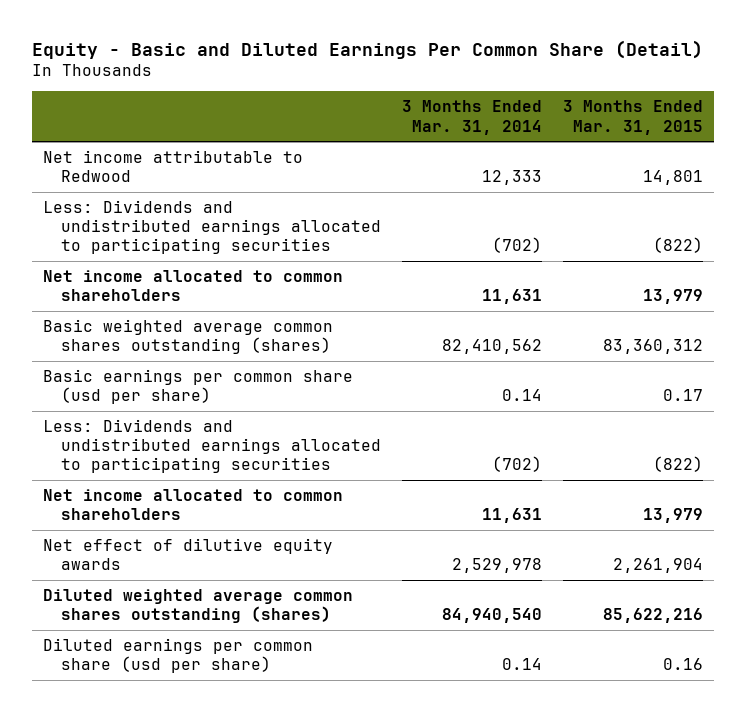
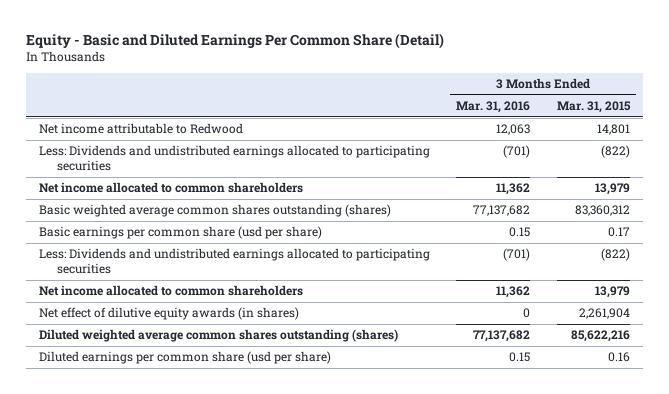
[401,100,542,135] 3 Months Ended Mar. 31, 2014 -> none
none -> [456,101,531,114] Mar. 31, 2016
[42,537,333,571] Net effect of dilutive equity awards -> [39,307,300,321] Net effect of dilutive equity awards (in shares)

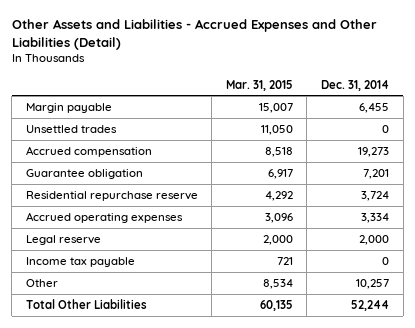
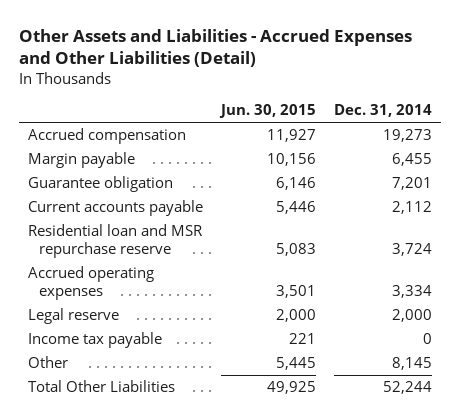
[225,79,293,91] Mar. 31, 2015 -> none
none -> [219,104,317,119] Jun. 30, 2015
[25,124,117,133] Unsettled trades -> none
[25,102,112,113] Margin payable -> [28,152,136,169] Margin payable
none -> [28,200,204,217] Current accounts payable
[25,190,198,201] Residential repurchase reserve -> [28,224,204,258] Residential loan and MSR repurchase reserve
[356,278,390,289] 10,257 -> [391,357,432,371] 8,145

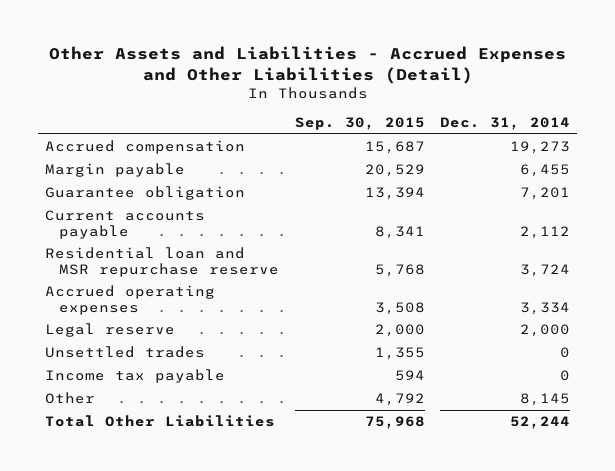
[219,104,317,119] Jun. 30, 2015 -> none
none -> [294,117,425,131] Sep. 30, 2015
none -> [45,345,206,358] Unsettled trades

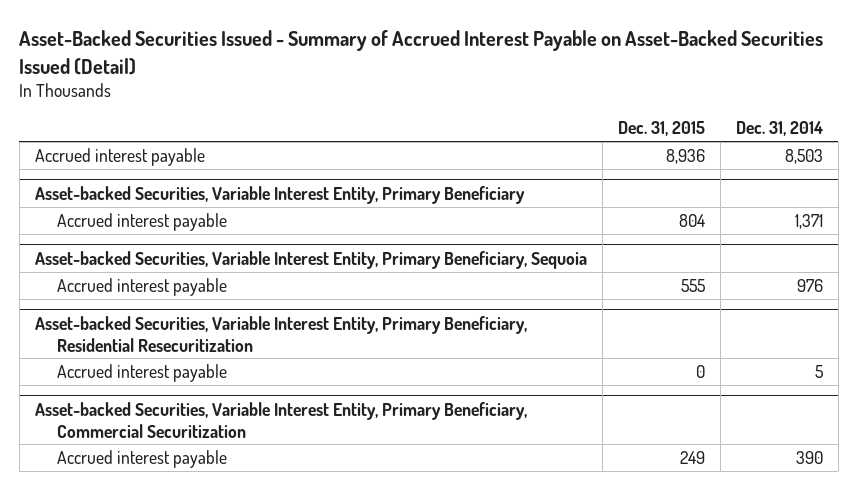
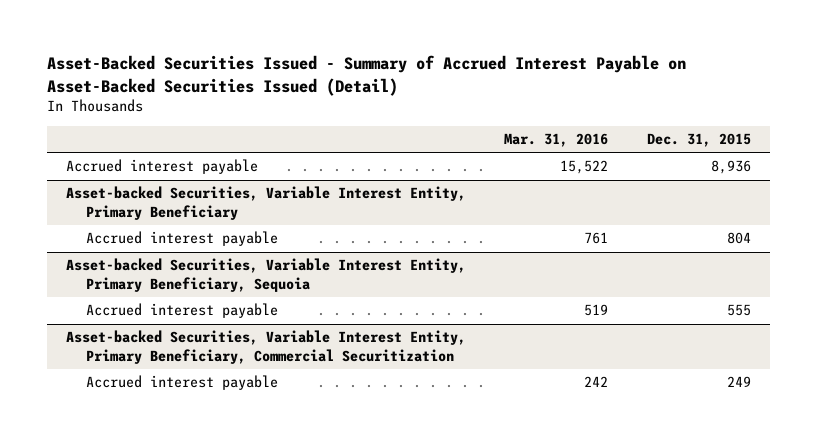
[735,121,823,137] Dec. 31, 2014 -> none
none -> [504,133,609,148] Mar. 31, 2016
[34,315,527,352] Asset-backed Securities, Variable Interest Entity, Primary Beneficiary, Residential Resecuritization -> none
[57,363,228,382] Accrued interest payable -> none

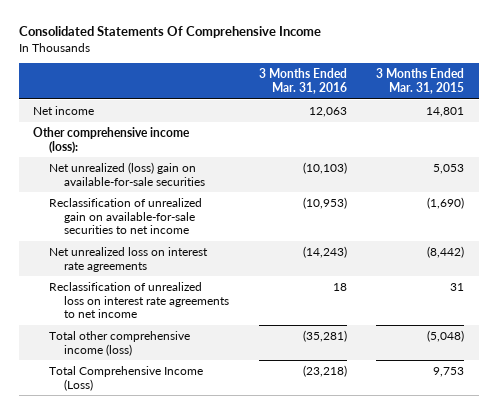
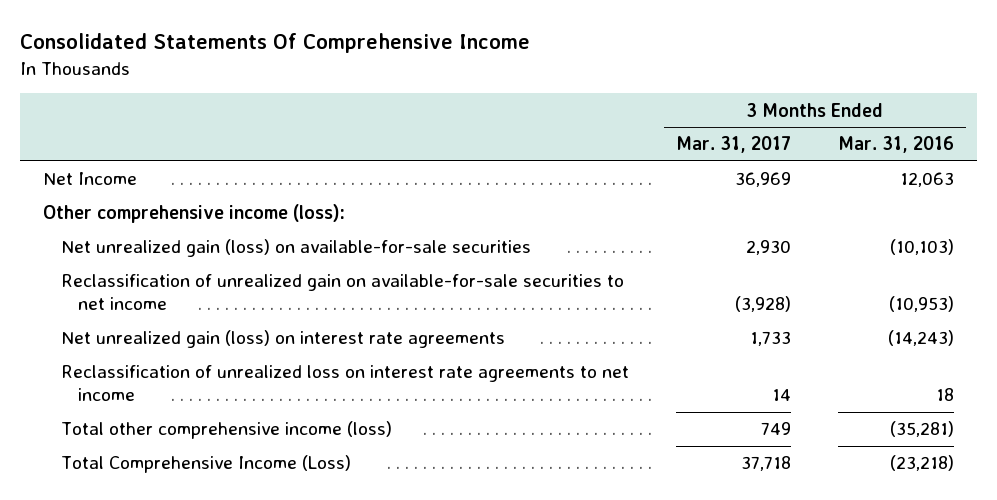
[376,68,465,95] 3 Months Ended Mar. 31, 2015 -> none
none -> [675,136,791,154] Mar. 31, 2017
[33,105,95,115] Net income -> [43,172,138,186] Net Income
[48,161,206,186] Net unrealized (loss) gain on available-for-sale securities -> [60,239,531,258] Net unrealized gain (loss) on available-for-sale securities
[48,246,208,272] Net unrealized loss on interest rate agreements -> [60,330,505,349] Net unrealized gain (loss) on interest rate agreements

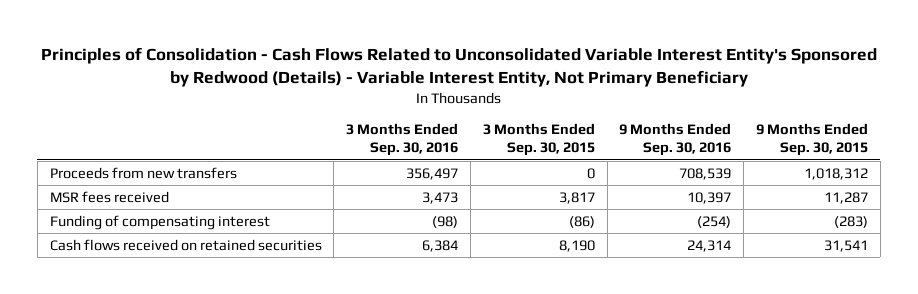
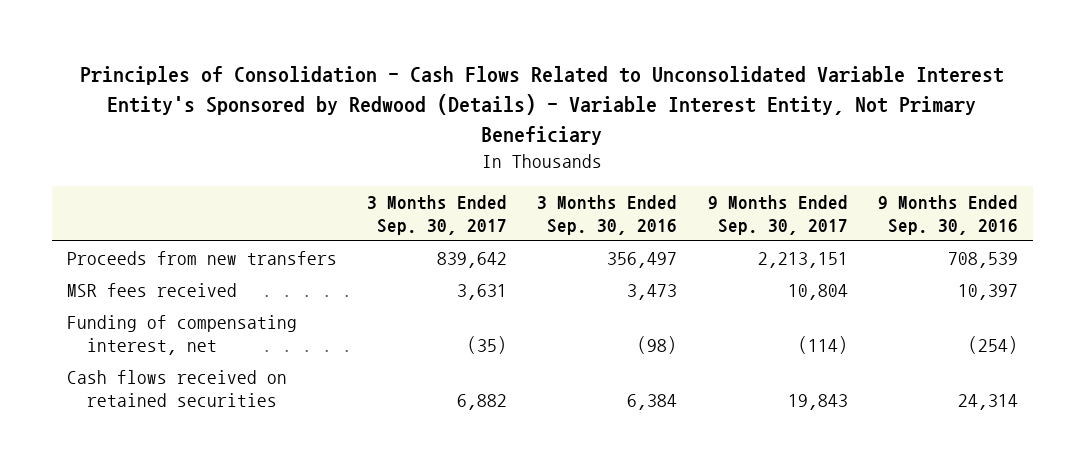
[482,123,595,157] 3 Months Ended Sep. 30, 2015 -> none
[756,123,869,157] 9 Months Ended Sep. 30, 2015 -> none
none -> [367,194,508,235] 3 Months Ended Sep. 30, 2017
none -> [707,194,848,235] 9 Months Ended Sep. 30, 2017
[49,214,270,230] Funding of compensating interest -> [66,315,297,356] Funding of compensating interest, net

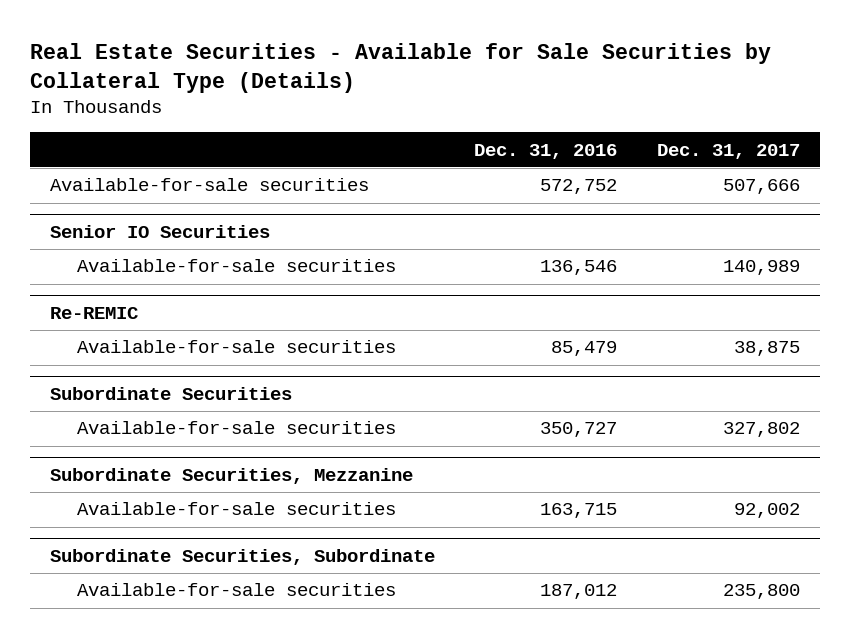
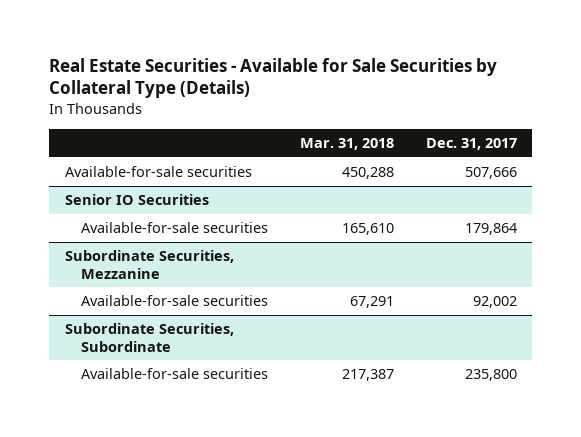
[474,143,618,159] Dec. 31, 2016 -> none
none -> [299,138,394,151] Mar. 31, 2018
[49,307,138,320] Re-REMIC -> none
[76,340,396,354] Available-for-sale securities -> none
[49,387,292,401] Subordinate Securities -> none
[76,421,396,435] Available-for-sale securities -> none
[723,260,801,276] 140,989 -> [464,223,517,236] 179,864

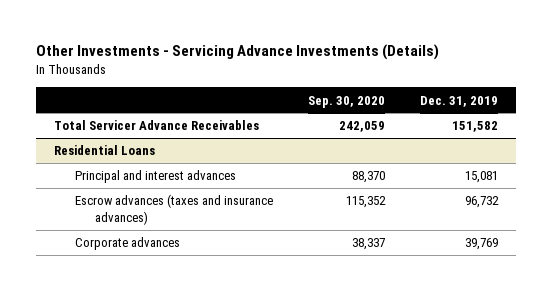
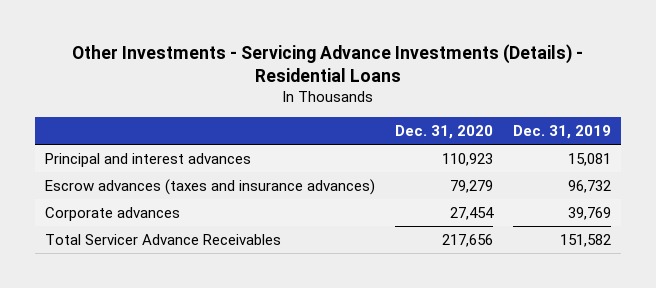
[36,44,440,61] Other Investments - Servicing Advance Investments (Details) -> [72,43,584,83] Other Investments - Servicing Advance Investments (Details) - Residential Loans
[307,95,385,108] Sep. 30, 2020 -> none
none -> [395,125,494,140] Dec. 31, 2020
[53,145,155,156] Residential Loans -> none
[53,120,259,131] Total Servicer Advance Receivables -> [45,233,282,245] Total Servicer Advance Receivables

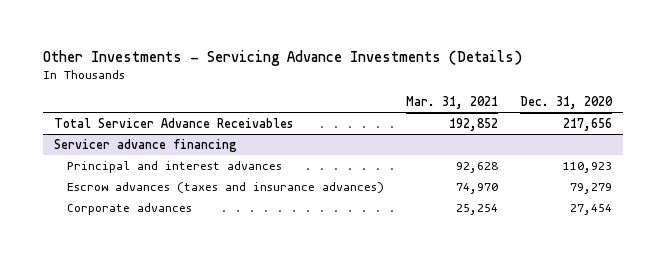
[72,43,584,83] Other Investments - Servicing Advance Investments (Details) - Residential Loans -> [43,50,523,67] Other Investments - Servicing Advance Investments (Details)
[513,125,612,140] Dec. 31, 2019 -> none
none -> [405,96,498,110] Mar. 31, 2021
[45,233,282,245] Total Servicer Advance Receivables -> [54,117,294,128] Total Servicer Advance Receivables
none -> [54,138,238,152] Servicer advance financing

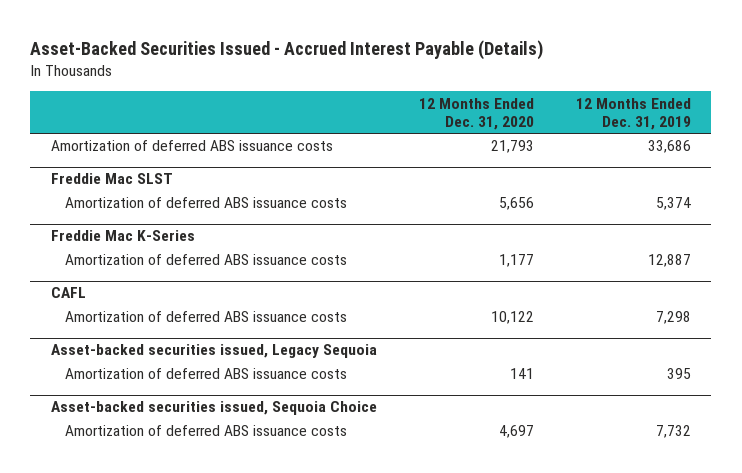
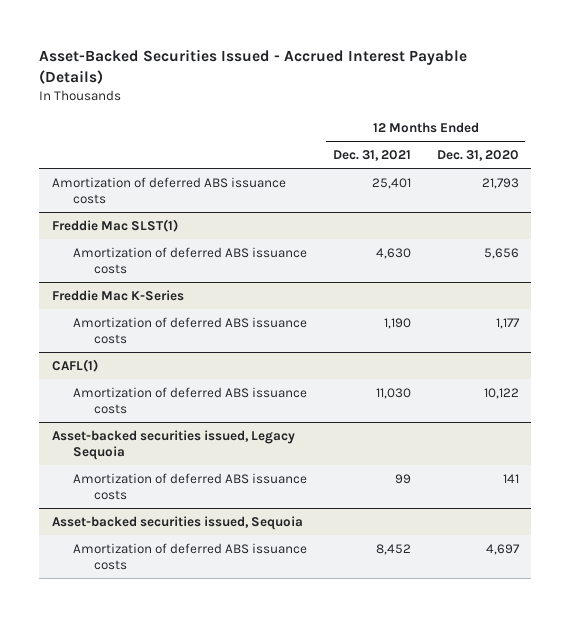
[575,97,691,130] 12 Months Ended Dec. 31, 2019 -> none
none -> [332,149,411,161] Dec. 31, 2021
[51,173,174,185] Freddie Mac SLST -> [52,218,179,232] Freddie Mac SLST(1)
[51,287,87,299] CAFL -> [52,358,99,372] CAFL(1)
[51,401,378,416] Asset-backed securities issued, Sequoia Choice -> [52,515,304,530] Asset-backed securities issued, Sequoia

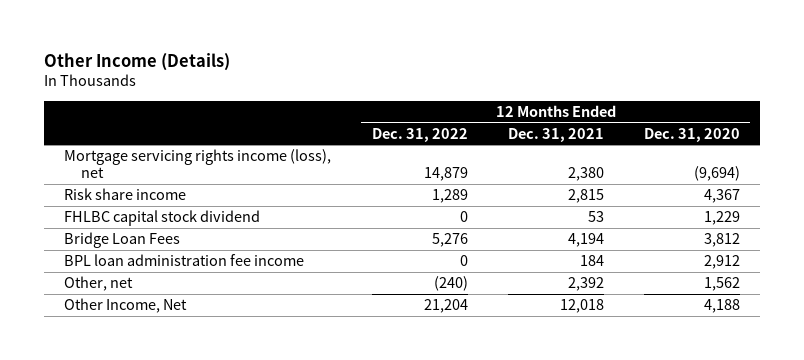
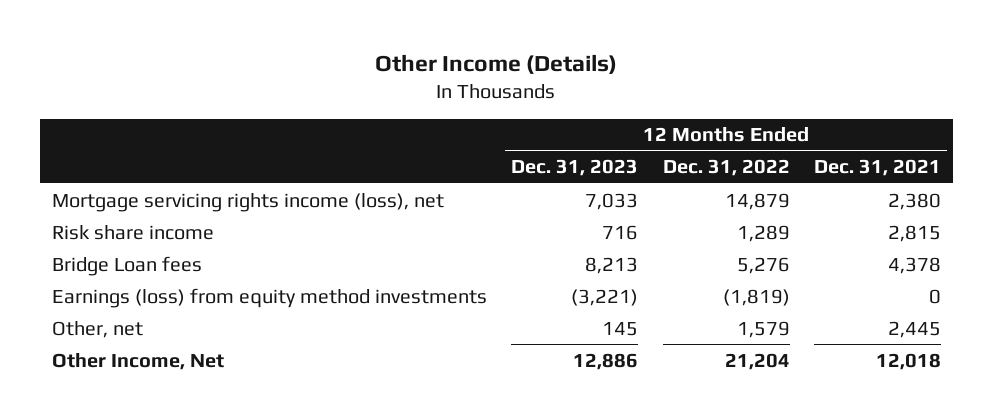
[643,127,740,142] Dec. 31, 2020 -> none
none -> [511,159,639,177] Dec. 31, 2023
[64,210,261,227] FHLBC capital stock dividend -> none
[64,254,305,267] BPL loan administration fee income -> none
[64,232,181,249] Bridge Loan Fees -> [52,255,203,276] Bridge Loan fees
[567,233,604,248] 4,194 -> [887,256,941,274] 4,378
none -> [52,287,488,308] Earnings (loss) from equity method investments
[433,276,468,292] (240) -> [736,320,790,338] 1,579
[567,277,604,292] 2,392 -> [887,320,941,338] 2,445

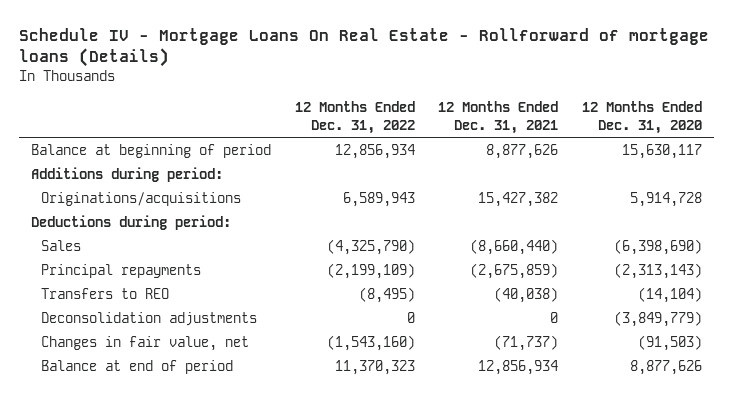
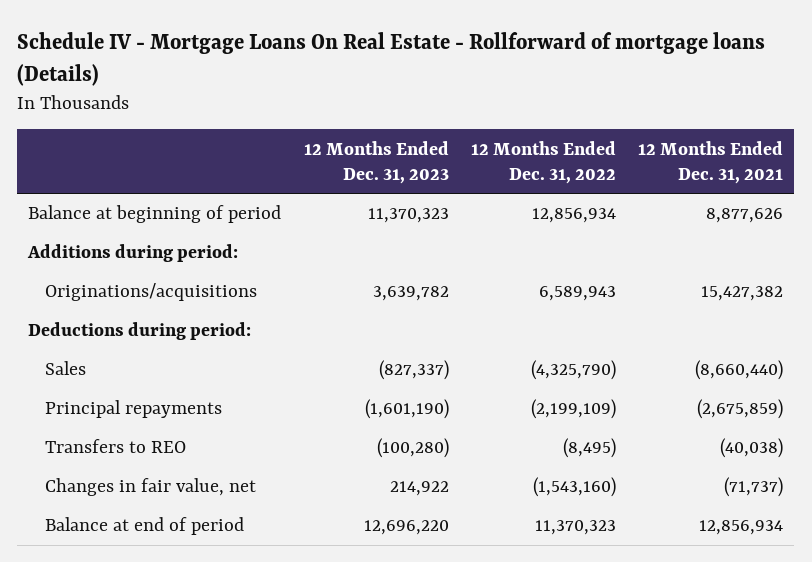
[581,101,702,135] 12 Months Ended Dec. 31, 2020 -> none
none -> [303,140,449,184] 12 Months Ended Dec. 31, 2023
[40,312,257,327] Deconsolidation adjustments -> none

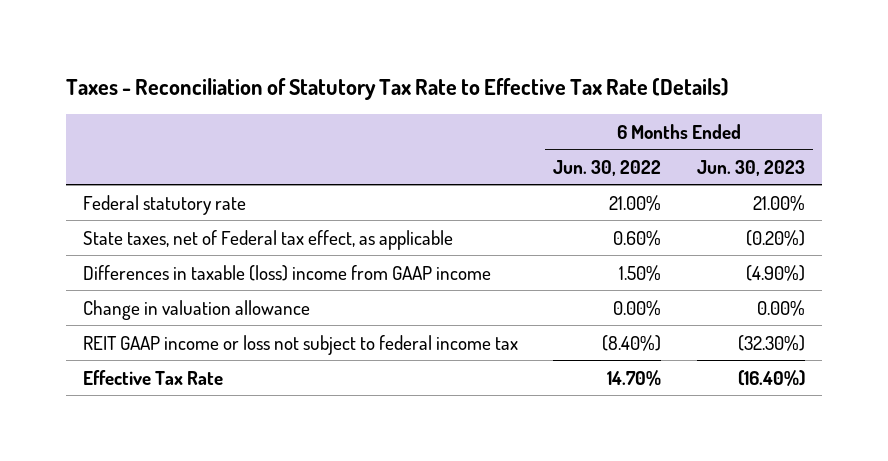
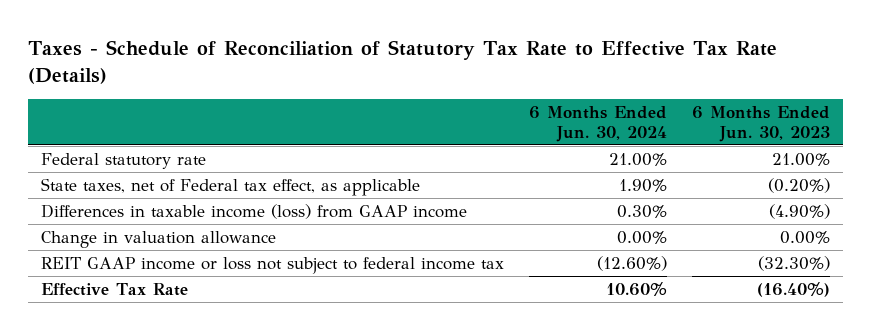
[65,78,729,101] Taxes - Reconciliation of Statutory Tax Rate to Effective Tax Rate (Details) -> [28,40,778,84] Taxes - Schedule of Reconciliation of Statutory Tax Rate to Effective Tax Rate (Details)
[553,159,662,176] Jun. 30, 2022 -> none
none -> [529,105,668,142] 6 Months Ended Jun. 30, 2024
[83,264,492,281] Differences in taxable (loss) income from GAAP income -> [40,203,467,219] Differences in taxable income (loss) from GAAP income

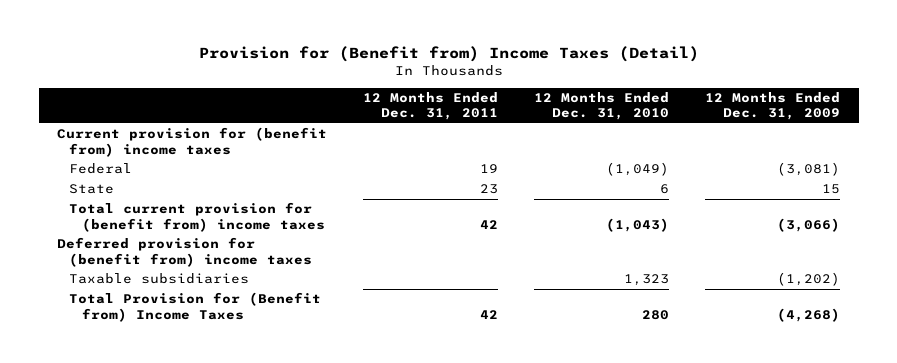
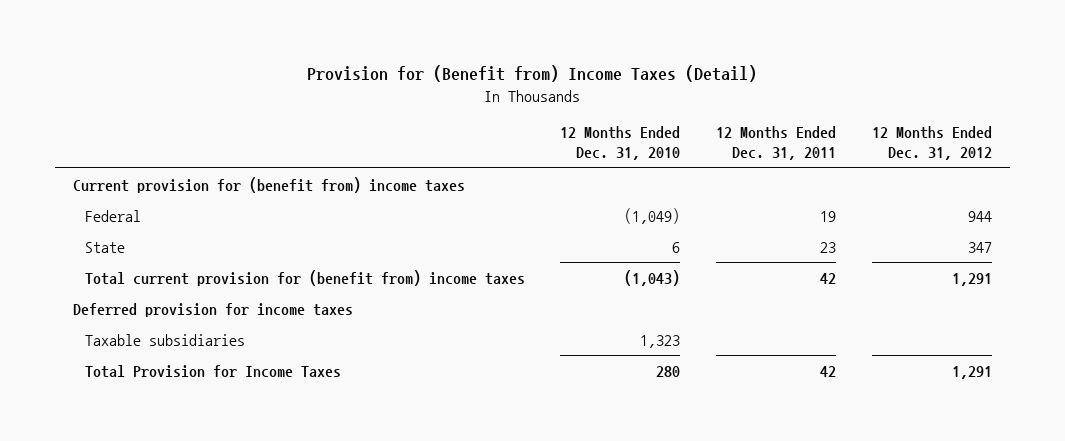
[705,91,841,121] 12 Months Ended Dec. 31, 2009 -> none
none -> [872,126,993,160] 12 Months Ended Dec. 31, 2012
[56,237,313,267] Deferred provision for (benefit from) income taxes -> [72,302,353,317] Deferred provision for income taxes
[69,292,322,322] Total Provision for (Benefit from) Income Taxes -> [84,364,341,378] Total Provision for Income Taxes

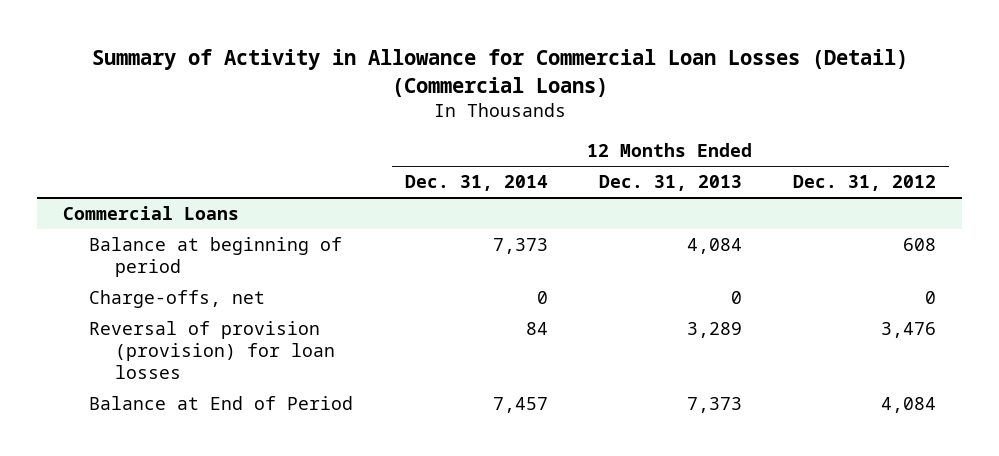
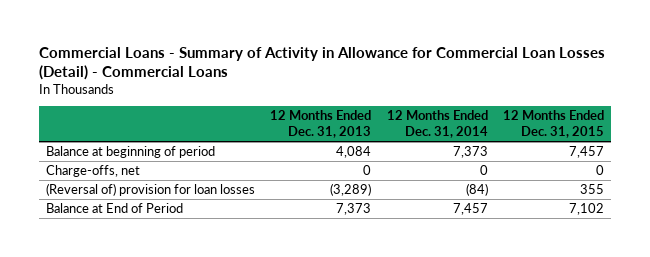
[91,49,908,98] Summary of Activity in Allowance for Commercial Loan Losses (Detail) (Commercial Loans) -> [38,46,605,81] Commercial Loans - Summary of Activity in Allowance for Commercial Loan Losses (Detail) - Commercial Loans
[793,175,937,192] Dec. 31, 2012 -> none
none -> [502,110,604,139] 12 Months Ended Dec. 31, 2015
[62,205,239,220] Commercial Loans -> none
[89,320,336,379] Reversal of provision (provision) for loan losses -> [46,183,256,197] (Reversal of) provision for loan losses
[525,321,548,335] 84 -> [465,183,488,197] (84)
[686,321,742,338] 3,289 -> [330,183,372,197] (3,289)

